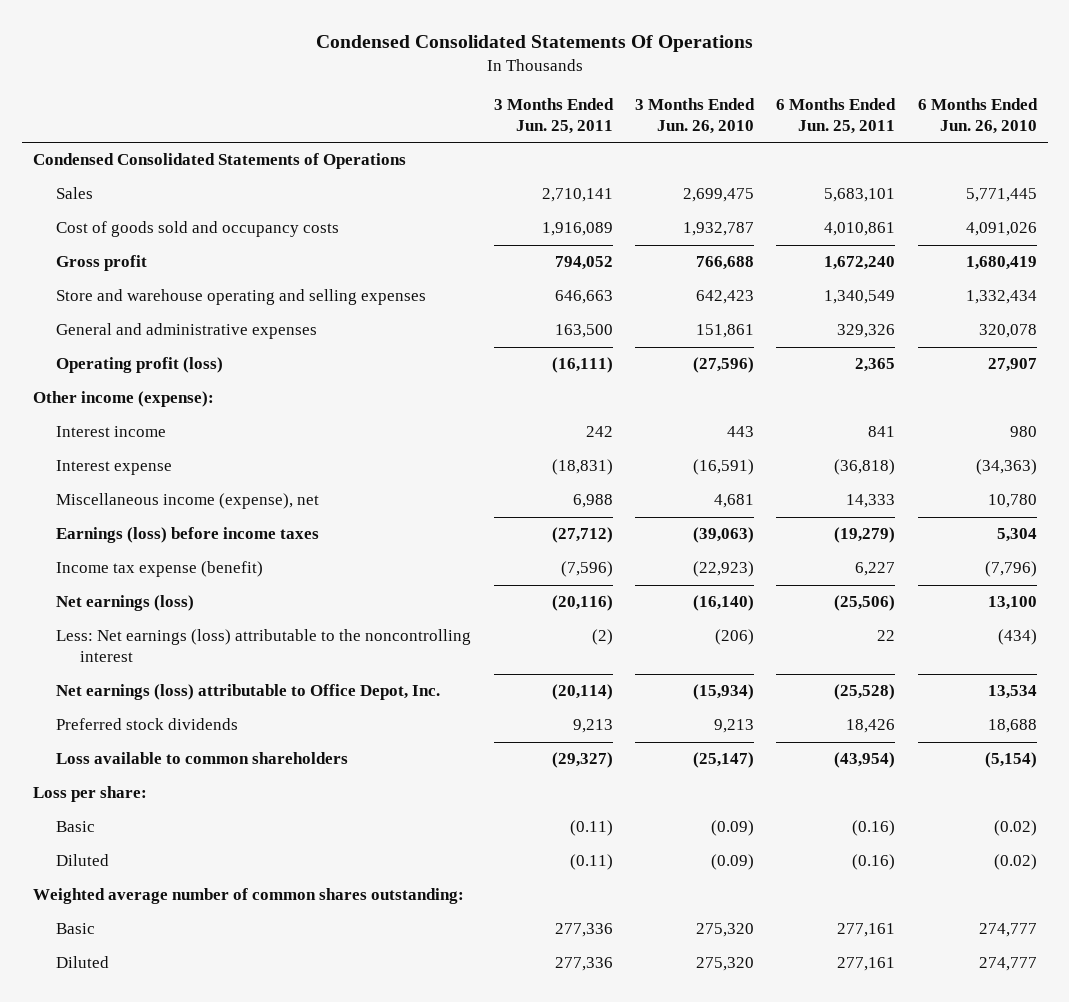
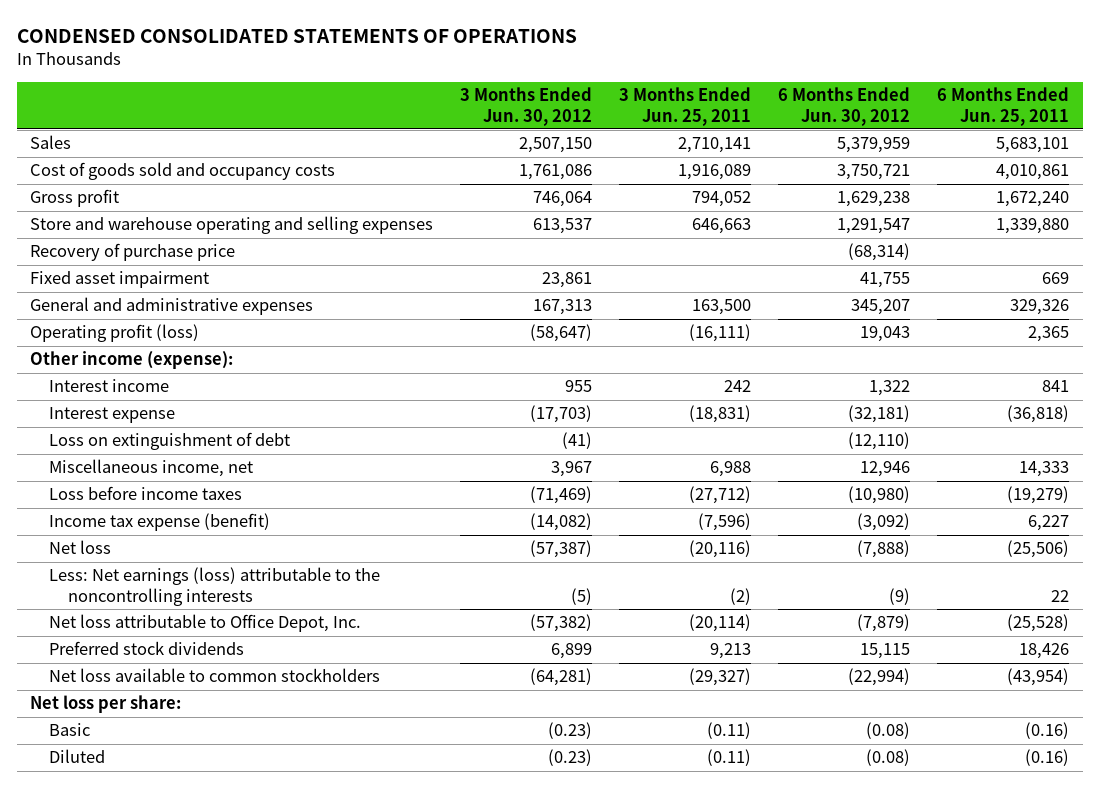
[315,34,753,52] Condensed Consolidated Statements Of Operations -> [17,28,578,43] CONDENSED CONSOLIDATED STATEMENTS OF OPERATIONS
[634,97,755,134] 3 Months Ended Jun. 26, 2010 -> none
[917,97,1038,134] 6 Months Ended Jun. 26, 2010 -> none
none -> [460,87,593,126] 3 Months Ended Jun. 30, 2012
none -> [778,87,911,126] 6 Months Ended Jun. 30, 2012
[32,153,406,170] Condensed Consolidated Statements of Operations -> none
[824,290,896,305] 1,340,549 -> [996,218,1070,235] 1,339,880
none -> [30,243,236,262] Recovery of purchase price
none -> [30,271,210,289] Fixed asset impairment
none -> [49,432,291,451] Loss on extinguishment of debt
[56,493,320,510] Miscellaneous income (expense), net -> [49,459,254,478] Miscellaneous income, net
[56,527,320,544] Earnings (loss) before income taxes -> [49,486,243,501] Loss before income taxes
[56,595,195,612] Net earnings (loss) -> [49,540,112,555] Net loss
[56,629,472,663] Less: Net earnings (loss) attributable to the noncontrolling interest -> [49,567,381,606] Less: Net earnings (loss) attributable to the noncontrolling interests
[56,684,441,701] Net earnings (loss) attributable to Office Depot, Inc. -> [49,614,362,633] Net loss attributable to Office Depot, Inc.
[56,752,349,765] Loss available to common shareholders -> [49,668,381,683] Net loss available to common stockholders
[32,786,147,803] Loss per share: -> [30,695,182,714] Net loss per share:
[32,888,464,905] Weighted average number of common shares outstanding: -> none
[56,923,96,935] Basic -> none
[56,956,110,969] Diluted -> none

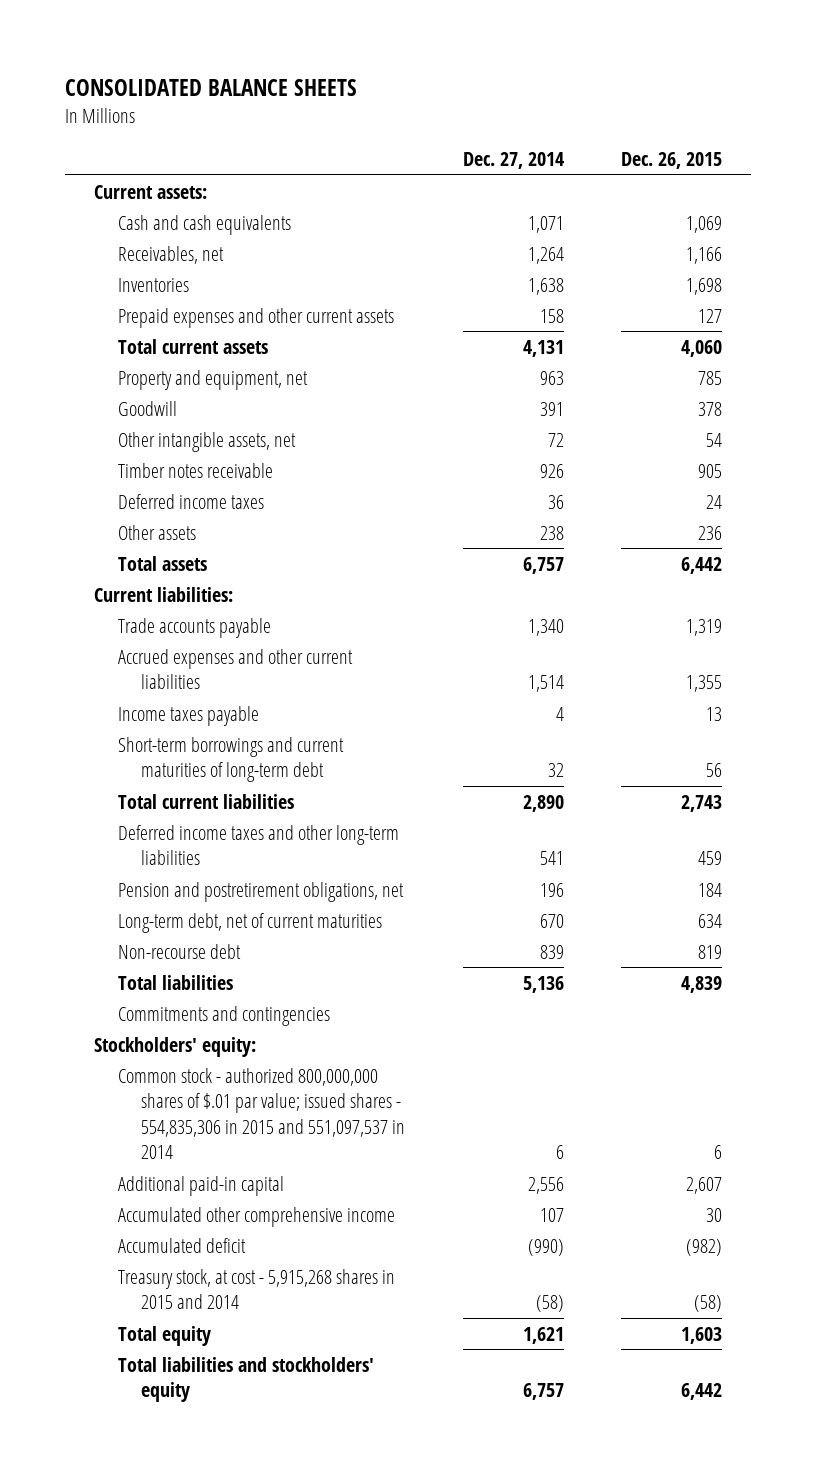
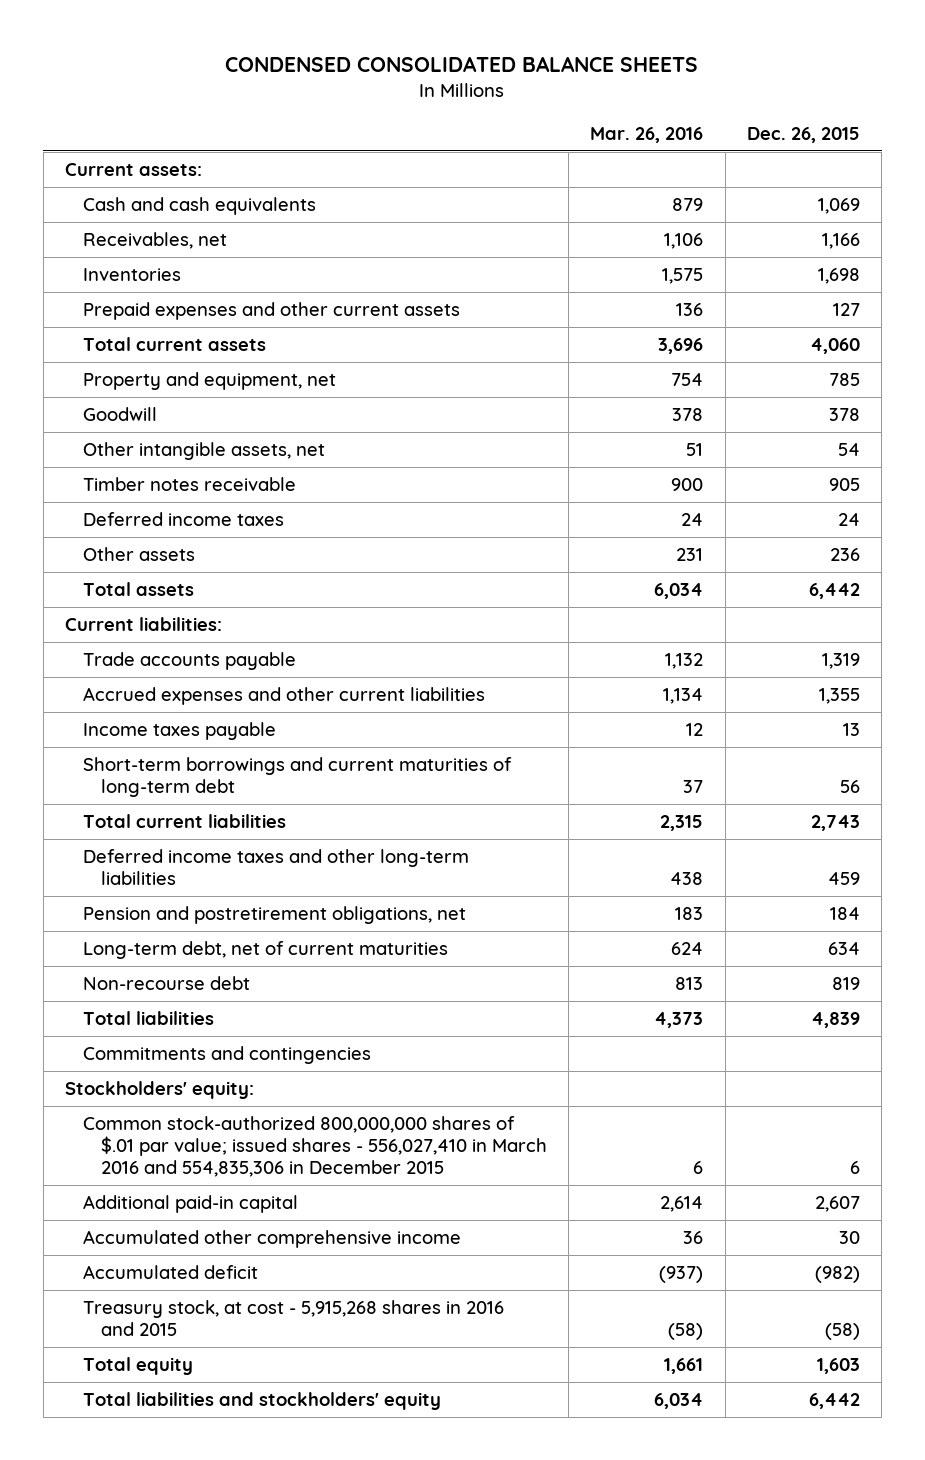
[65,79,358,97] CONSOLIDATED BALANCE SHEETS -> [225,56,699,73] CONDENSED CONSOLIDATED BALANCE SHEETS
[462,152,564,170] Dec. 27, 2014 -> none
none -> [590,126,704,143] Mar. 26, 2016
[117,1067,406,1160] Common stock - authorized 800,000,000 shares of $.01 par value; issued shares - 554,835,306 in 2015 and 551,097,537 in 2014 -> [82,1116,547,1177] Common stock-authorized 800,000,000 shares of $.01 par value; issued shares - 556,027,410 in March 2016 and 554,835,306 in December 2015
[117,1268,395,1310] Treasury stock, at cost - 5,915,268 shares in 2015 and 2014 -> [82,1300,504,1336] Treasury stock, at cost - 5,915,268 shares in 2016 and 2015

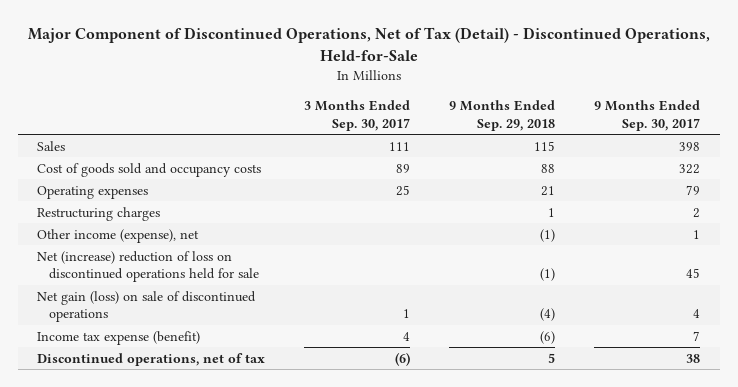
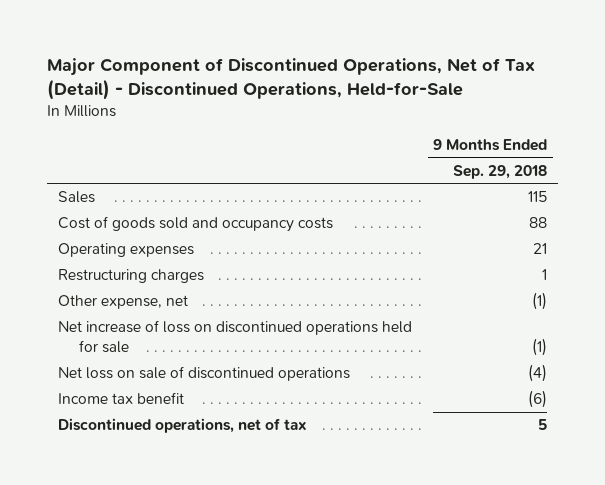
[304,100,411,131] 3 Months Ended Sep. 30, 2017 -> none
[594,100,701,131] 9 Months Ended Sep. 30, 2017 -> none
[37,228,200,243] Other income (expense), net -> [57,295,188,310] Other expense, net
[37,250,260,283] Net (increase) reduction of loss on discontinued operations held for sale -> [57,320,412,354] Net increase of loss on discontinued operations held for sale
[37,290,257,323] Net gain (loss) on sale of discontinued operations -> [57,366,350,382] Net loss on sale of discontinued operations
[37,330,201,345] Income tax expense (benefit) -> [57,392,184,405] Income tax benefit

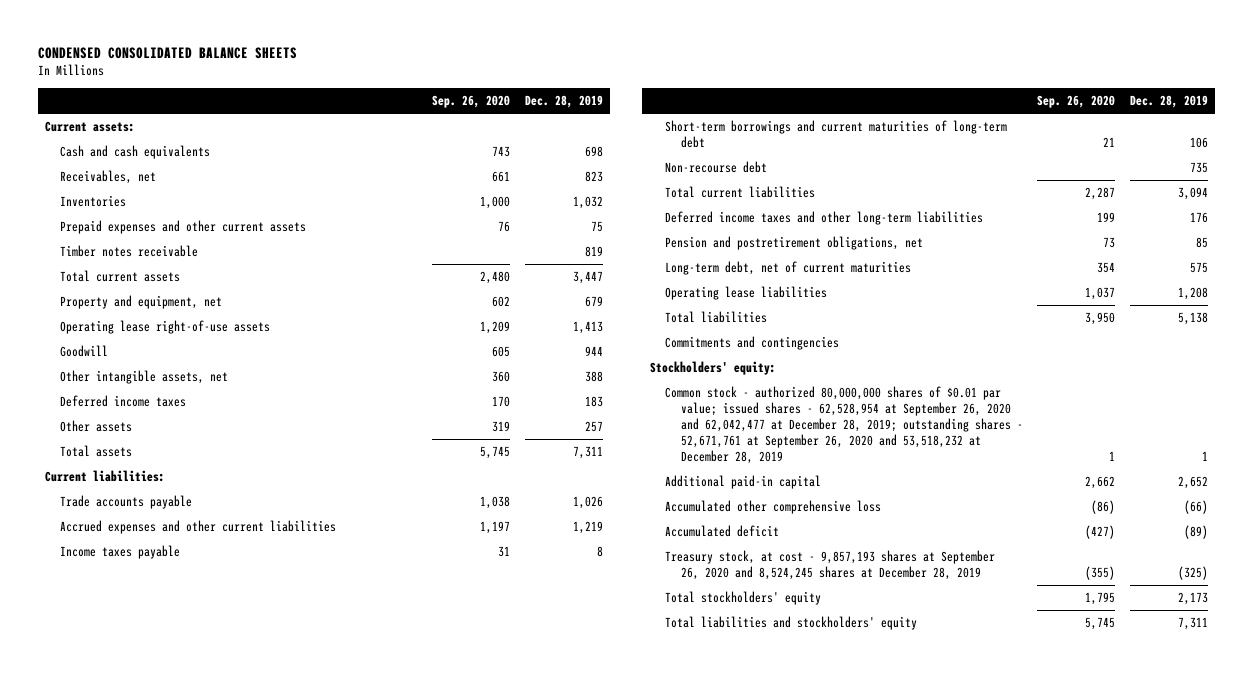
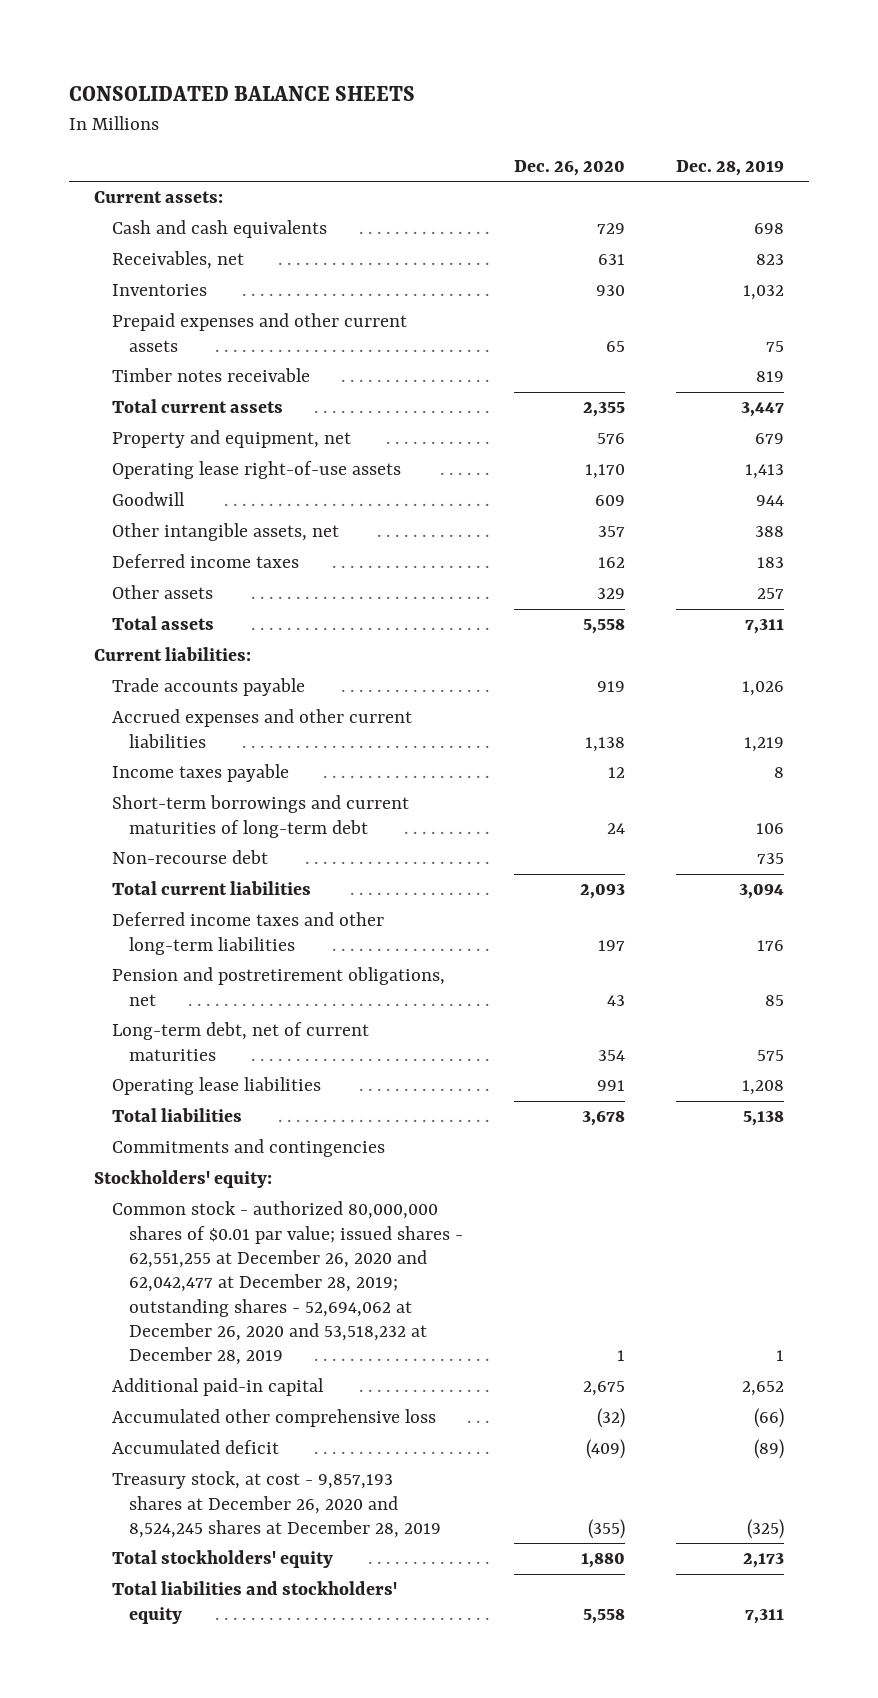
[37,46,297,59] CONDENSED CONSOLIDATED BALANCE SHEETS -> [68,86,415,102] CONSOLIDATED BALANCE SHEETS
[432,95,511,109] Sep. 26, 2020 -> none
none -> [514,159,626,176] Dec. 26, 2020
[665,386,1023,465] Common stock - authorized 80,000,000 shares of $0.01 par value; issued shares - 62,528,954 at September 26, 2020 and 62,042,477 at December 28, 2019; outstanding shares - 52,671,761 at September 26, 2020 and 53,518,232 at December 28, 2019 -> [111,1201,464,1366] Common stock - authorized 80,000,000 shares of $0.01 par value; issued shares - 62,551,255 at December 26, 2020 and 62,042,477 at December 28, 2019; outstanding shares - 52,694,062 at December 26, 2020 and 53,518,232 at December 28, 2019
[665,550,996,581] Treasury stock, at cost - 9,857,193 shares at September 26, 2020 and 8,524,245 shares at December 28, 2019 -> [111,1471,442,1538] Treasury stock, at cost - 9,857,193 shares at December 26, 2020 and 8,524,245 shares at December 28, 2019

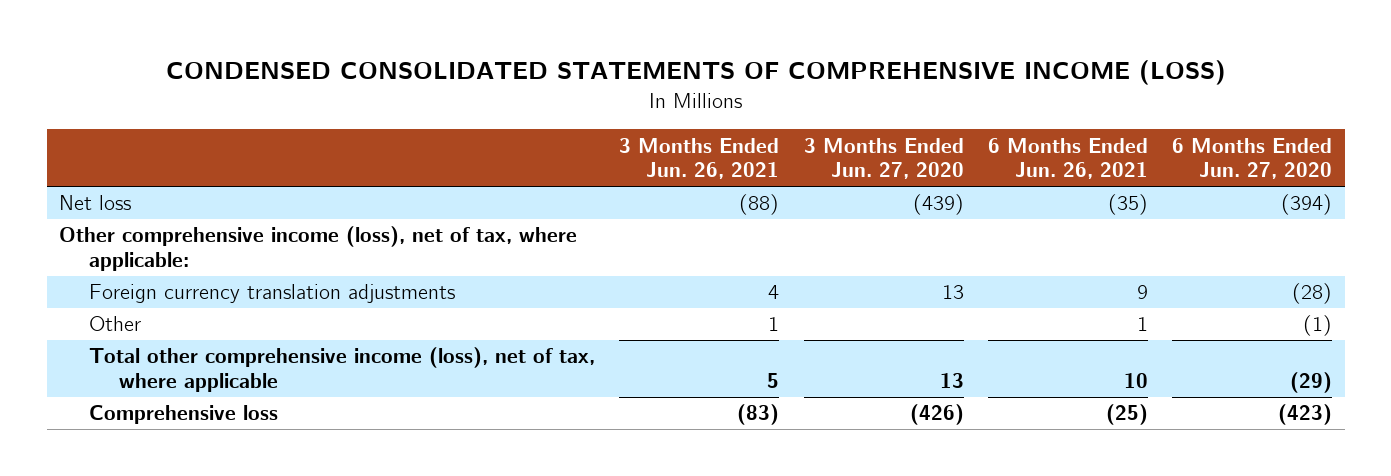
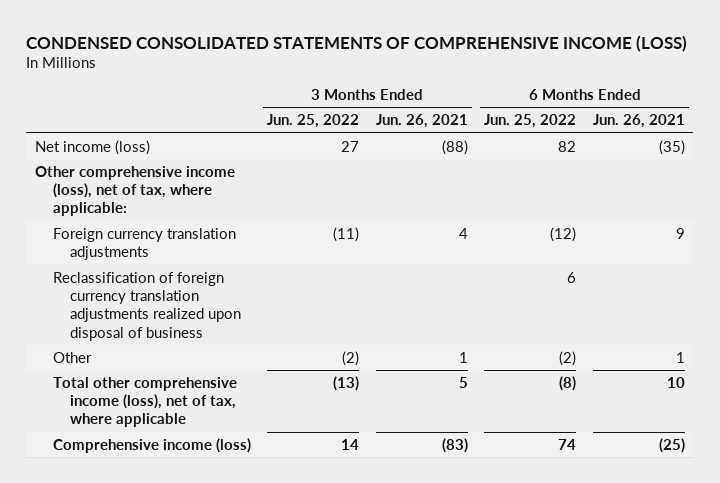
[803,137,964,180] 3 Months Ended Jun. 27, 2020 -> none
[1172,137,1333,180] 6 Months Ended Jun. 27, 2020 -> none
none -> [267,114,360,129] Jun. 25, 2022
none -> [484,114,577,129] Jun. 25, 2022
[58,195,131,211] Net loss -> [34,139,150,155] Net income (loss)
none -> [52,271,242,341] Reclassification of foreign currency translation adjustments realized upon disposal of business
[88,405,278,425] Comprehensive loss -> [52,437,251,453] Comprehensive income (loss)

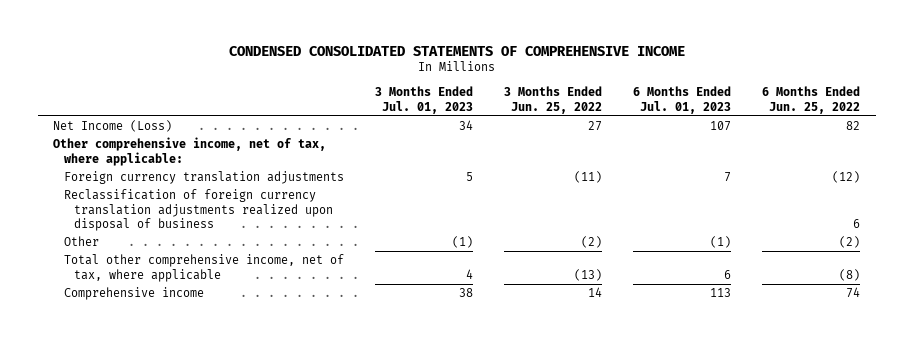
[26,34,688,52] CONDENSED CONSOLIDATED STATEMENTS OF COMPREHENSIVE INCOME (LOSS) -> [228,45,685,56] CONDENSED CONSOLIDATED STATEMENTS OF COMPREHENSIVE INCOME
[375,114,468,129] Jun. 26, 2021 -> none
[592,114,685,129] Jun. 26, 2021 -> none
none -> [374,86,473,114] 3 Months Ended Jul. 01, 2023
none -> [633,86,732,114] 6 Months Ended Jul. 01, 2023
[34,139,150,155] Net income (loss) -> [53,120,173,133] Net Income (Loss)
[34,165,235,217] Other comprehensive income (loss), net of tax, where applicable: -> [53,137,327,166] Other comprehensive income, net of tax, where applicable:
[52,376,237,428] Total other comprehensive income (loss), net of tax, where applicable -> [63,254,344,282] Total other comprehensive income, net of tax, where applicable
[52,437,251,453] Comprehensive income (loss) -> [63,287,204,301] Comprehensive income

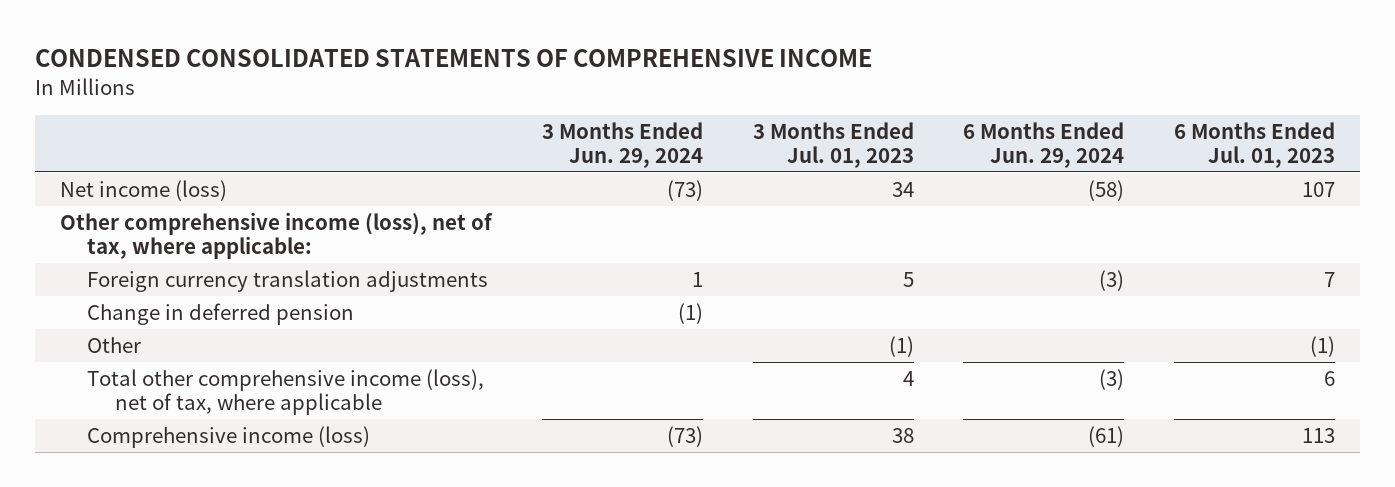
[503,86,602,114] 3 Months Ended Jun. 25, 2022 -> none
[762,86,861,114] 6 Months Ended Jun. 25, 2022 -> none
none -> [541,121,703,168] 3 Months Ended Jun. 29, 2024
none -> [963,121,1125,168] 6 Months Ended Jun. 29, 2024
[53,120,173,133] Net Income (Loss) -> [60,179,228,201] Net income (loss)
[53,137,327,166] Other comprehensive income, net of tax, where applicable: -> [60,211,494,259] Other comprehensive income (loss), net of tax, where applicable:
[63,189,333,232] Reclassification of foreign currency translation adjustments realized upon disposal of business -> none
none -> [87,302,355,325] Change in deferred pension
[63,254,344,282] Total other comprehensive income, net of tax, where applicable -> [87,368,485,415] Total other comprehensive income (loss), net of tax, where applicable
[63,287,204,301] Comprehensive income -> [87,425,371,448] Comprehensive income (loss)

